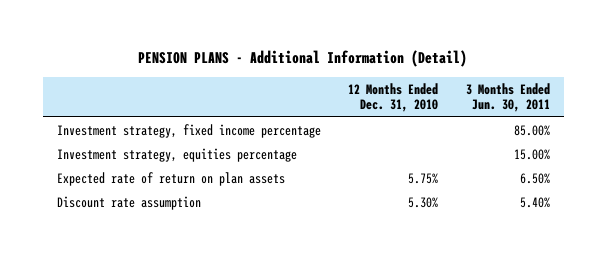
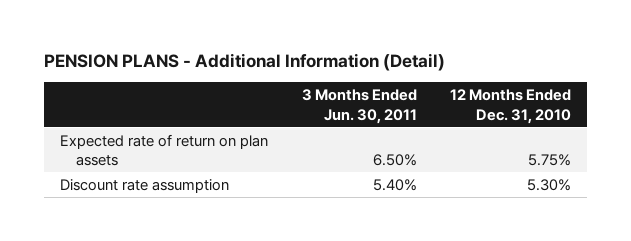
[56,123,321,138] Investment strategy, fixed income percentage -> none
[56,147,297,162] Investment strategy, equities percentage -> none

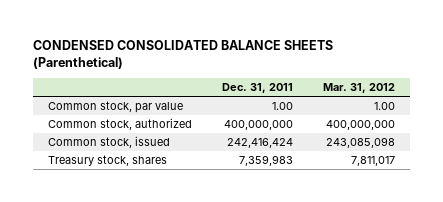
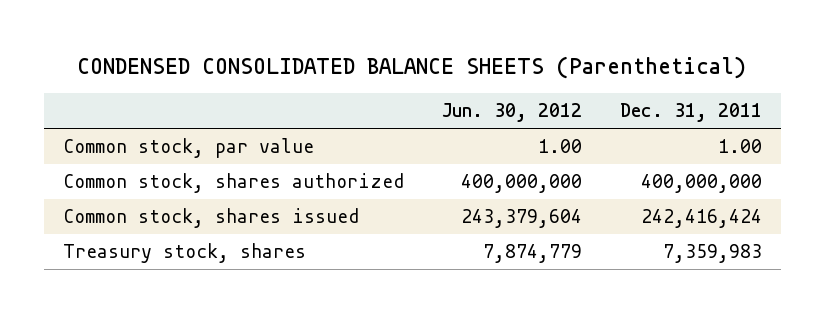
[322,83,395,94] Mar. 31, 2012 -> none
none -> [441,103,582,123] Jun. 30, 2012
[47,118,192,131] Common stock, authorized -> [62,173,404,194] Common stock, shares authorized
[47,136,170,149] Common stock, issued -> [62,208,359,229] Common stock, shares issued

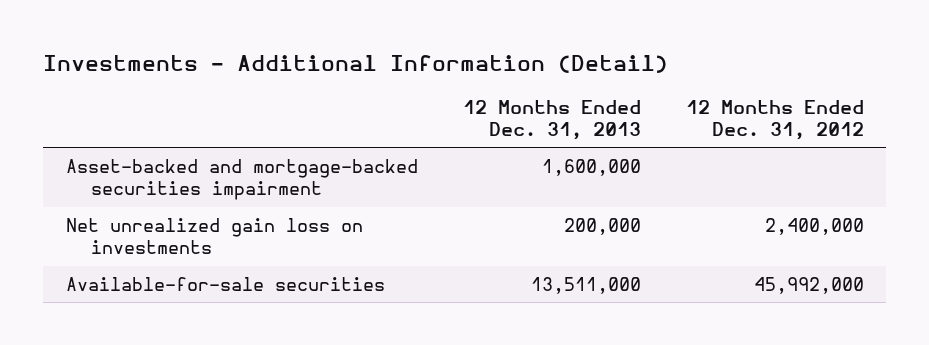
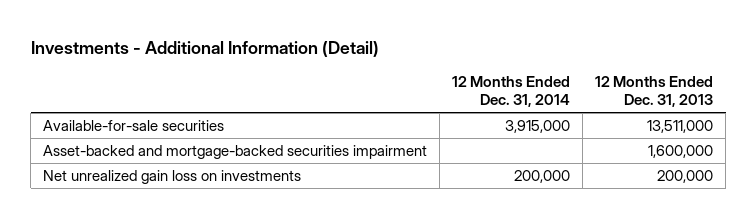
[685,99,864,141] 12 Months Ended Dec. 31, 2012 -> none
none -> [452,76,571,108] 12 Months Ended Dec. 31, 2014
[65,276,385,291] Available-for-sale securities -> [43,120,225,132] Available-for-sale securities

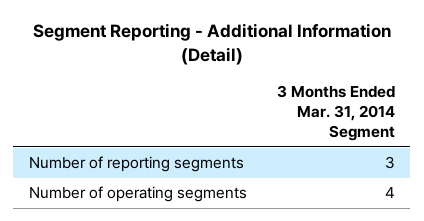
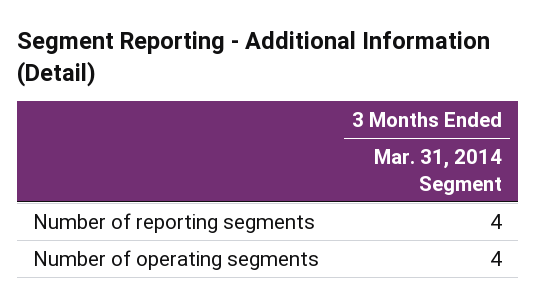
[385,156,396,170] 3 -> [489,213,502,229] 4

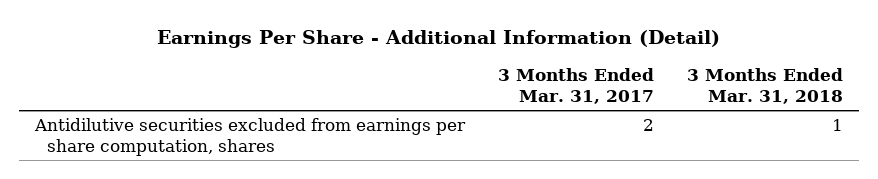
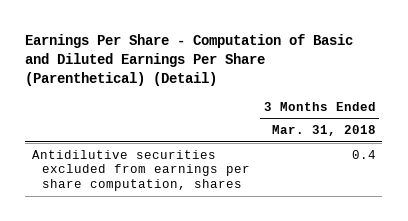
[156,30,720,49] Earnings Per Share - Additional Information (Detail) -> [25,33,354,86] Earnings Per Share - Computation of Basic and Diluted Earnings Per Share (Parenthetical) (Detail)
[497,67,654,105] 3 Months Ended Mar. 31, 2017 -> none
[831,118,843,131] 1 -> [351,149,376,159] 0.4

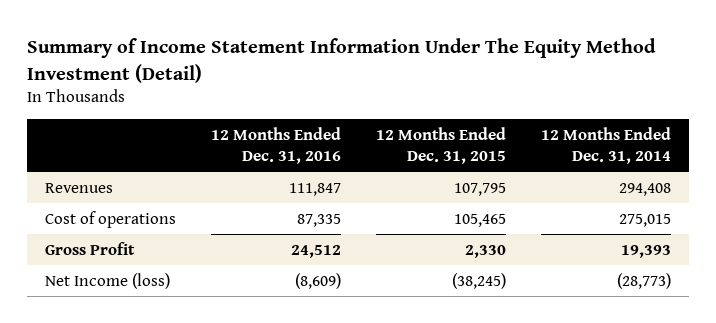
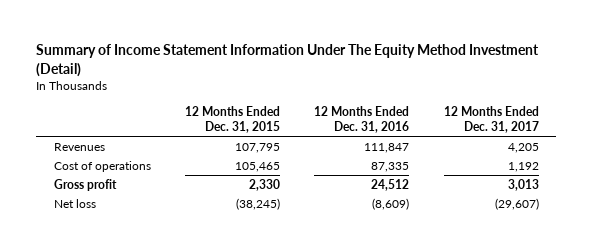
[541,127,672,165] 12 Months Ended Dec. 31, 2014 -> none
none -> [443,105,539,134] 12 Months Ended Dec. 31, 2017
[44,241,135,255] Gross Profit -> [53,178,117,191] Gross profit
[44,272,170,289] Net Income (loss) -> [53,198,96,208] Net loss

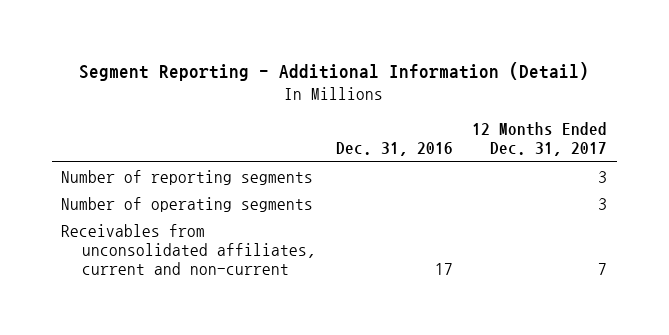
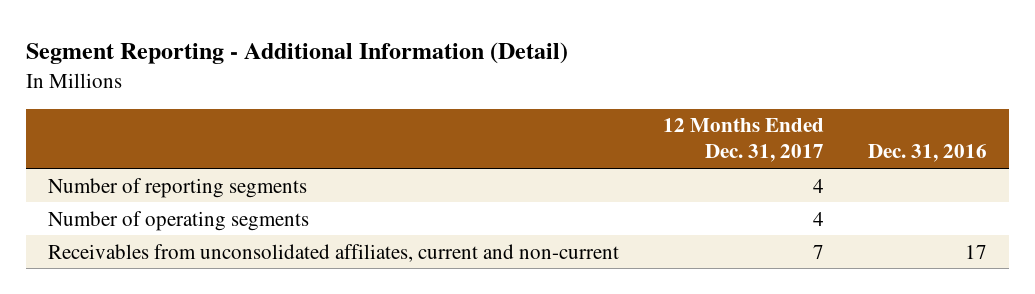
[598,170,608,183] 3 -> [813,178,825,193] 4
[598,197,608,210] 3 -> [813,211,825,226] 4

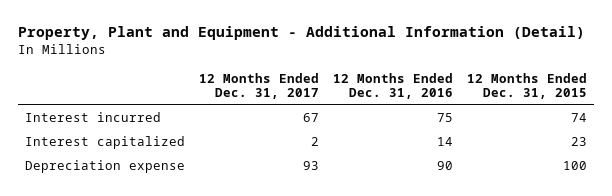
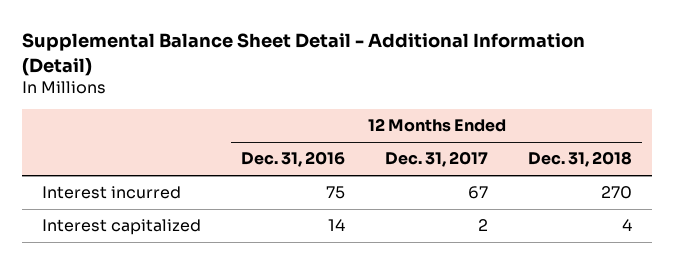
[17,25,585,40] Property, Plant and Equipment - Additional Information (Detail) -> [22,33,586,76] Supplemental Balance Sheet Detail - Additional Information (Detail)
[467,72,588,100] 12 Months Ended Dec. 31, 2015 -> none
none -> [527,151,632,168] Dec. 31, 2018
[24,160,185,174] Depreciation expense -> none

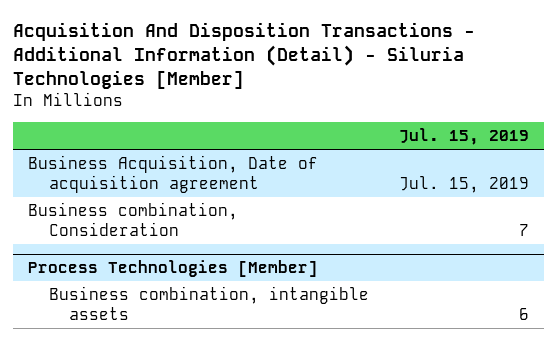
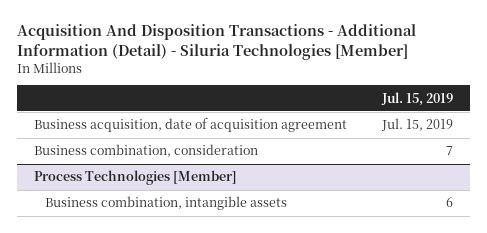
[27,155,318,194] Business Acquisition, Date of acquisition agreement -> [33,118,347,133] Business acquisition, date of acquisition agreement
[27,202,238,237] Business combination, Consideration -> [33,144,258,158] Business combination, consideration

